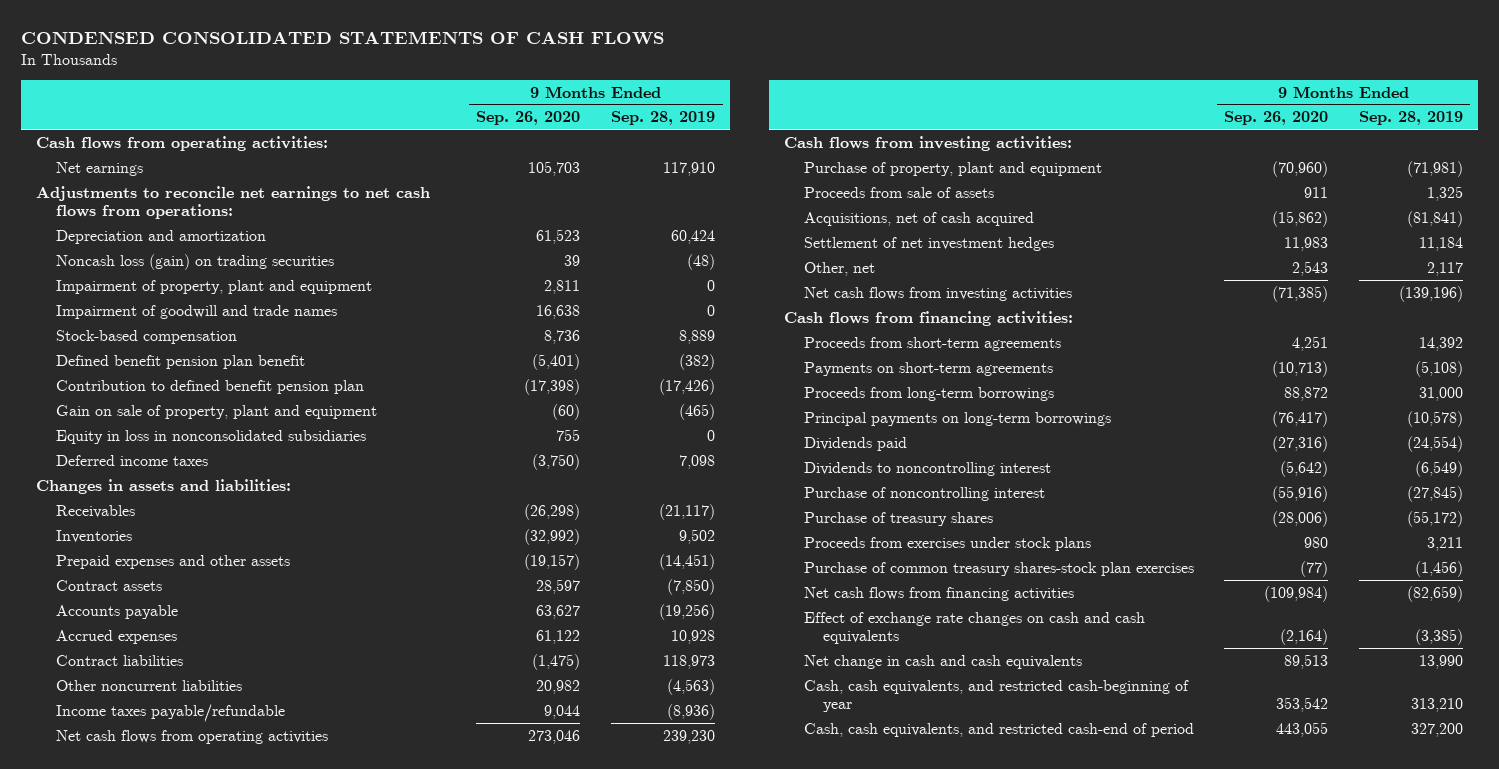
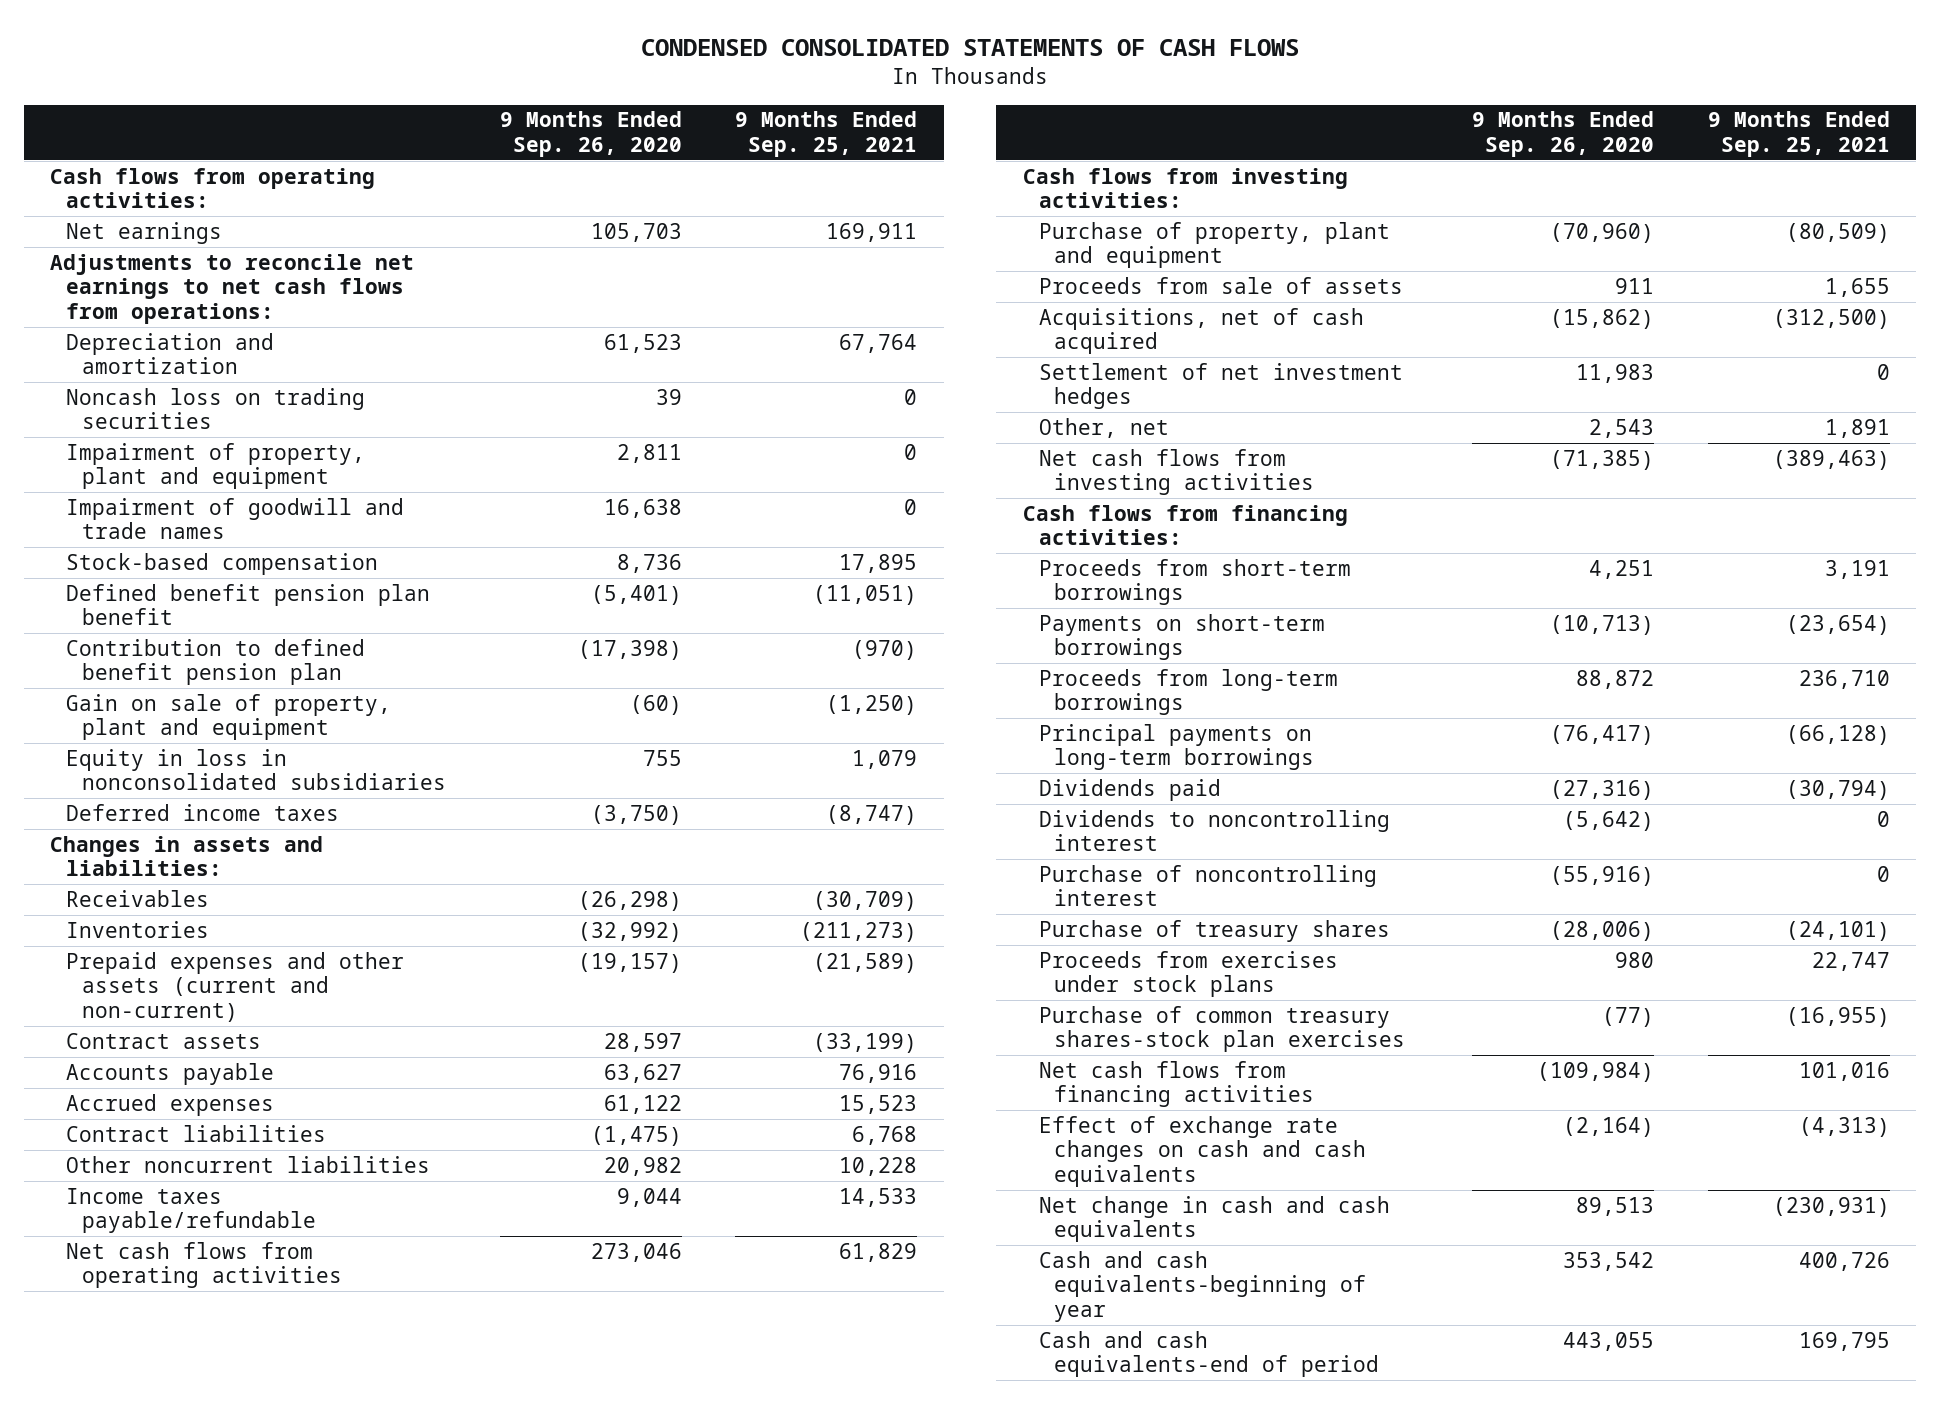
[611,111,716,126] Sep. 28, 2019 -> none
none -> [735,111,918,157] 9 Months Ended Sep. 25, 2021
[55,253,334,270] Noncash loss (gain) on trading securities -> [66,387,366,430] Noncash loss on trading securities
[55,554,290,569] Prepaid expenses and other assets -> [66,951,405,1022] Prepaid expenses and other assets (current and non-current)
[803,336,1061,351] Proceeds from short-term agreements -> [1038,558,1351,606] Proceeds from short-term borrowings
[803,361,1053,376] Payments on short-term agreements -> [1038,613,1325,661] Payments on short-term borrowings
[803,679,1189,712] Cash, cash equivalents, and restricted cash-beginning of year -> [1038,1250,1367,1322] Cash and cash equivalents-beginning of year
[803,722,1194,737] Cash, cash equivalents, and restricted cash-end of period -> [1038,1330,1380,1378] Cash and cash equivalents-end of period

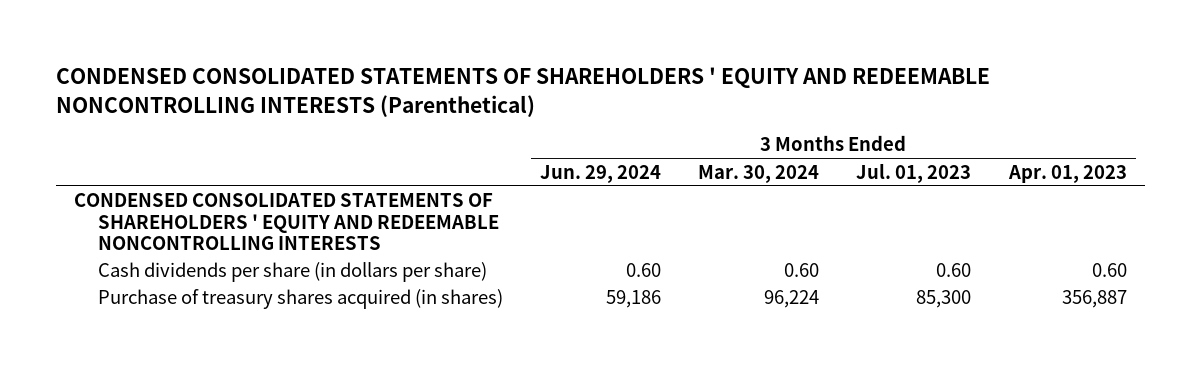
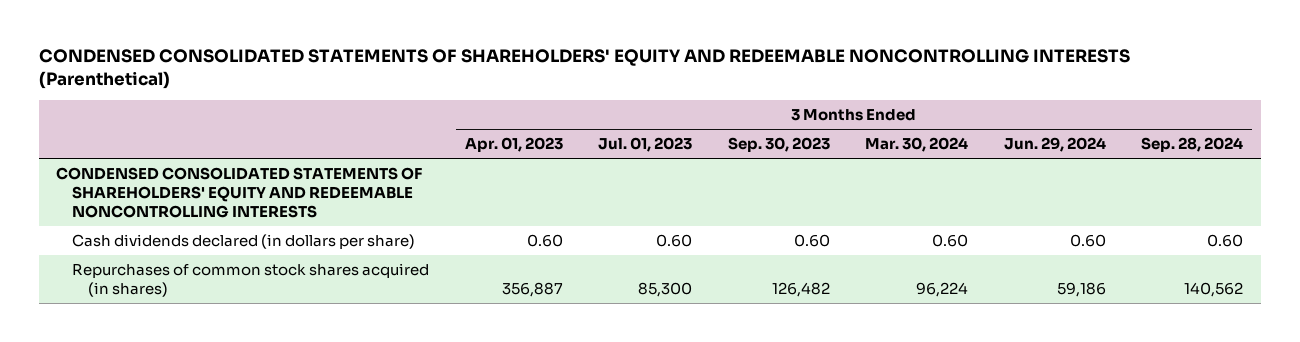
[55,67,990,117] CONDENSED CONSOLIDATED STATEMENTS OF SHAREHOLDERS ' EQUITY AND REDEEMABLE NONCONTROLLING INTERESTS (Parenthetical) -> [38,48,1130,90] CONDENSED CONSOLIDATED STATEMENTS OF SHAREHOLDERS' EQUITY AND REDEEMABLE NONCONTROLLING INTERESTS (Parenthetical)
none -> [727,137,830,153] Sep. 30, 2023
none -> [1141,137,1244,153] Sep. 28, 2024
[74,193,499,251] CONDENSED CONSOLIDATED STATEMENTS OF SHAREHOLDERS ' EQUITY AND REDEEMABLE NONCONTROLLING INTERESTS -> [56,167,423,218] CONDENSED CONSOLIDATED STATEMENTS OF SHAREHOLDERS' EQUITY AND REDEEMABLE NONCONTROLLING INTERESTS
[97,262,487,283] Cash dividends per share (in dollars per share) -> [72,234,416,250] Cash dividends declared (in dollars per share)
[97,289,503,310] Purchase of treasury shares acquired (in shares) -> [72,263,430,297] Repurchases of common stock shares acquired (in shares)

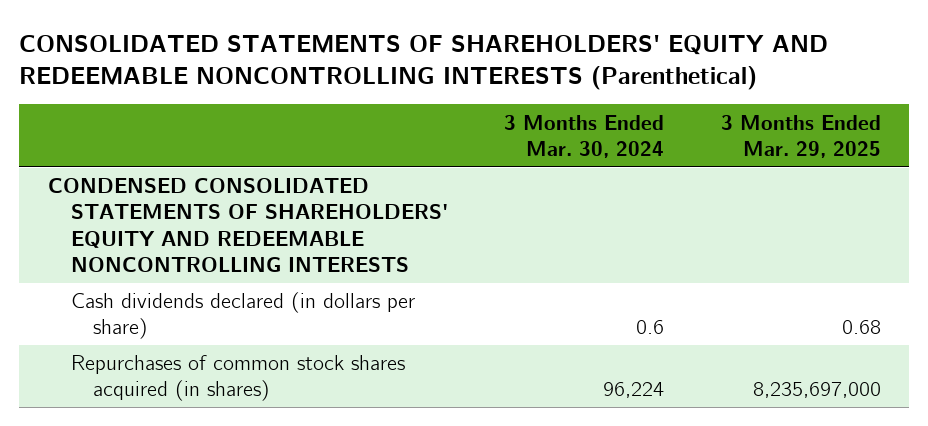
[38,48,1130,90] CONDENSED CONSOLIDATED STATEMENTS OF SHAREHOLDERS' EQUITY AND REDEEMABLE NONCONTROLLING INTERESTS (Parenthetical) -> [19,34,829,90] CONSOLIDATED STATEMENTS OF SHAREHOLDERS' EQUITY AND REDEEMABLE NONCONTROLLING INTERESTS (Parenthetical)
[464,137,563,153] Apr. 01, 2023 -> none
[598,137,693,153] Jul. 01, 2023 -> none
[727,137,830,153] Sep. 30, 2023 -> none
[1003,137,1106,153] Jun. 29, 2024 -> none
[1141,137,1244,153] Sep. 28, 2024 -> none
none -> [720,114,881,158] 3 Months Ended Mar. 29, 2025
[932,234,969,248] 0.60 -> [636,320,665,335] 0.6

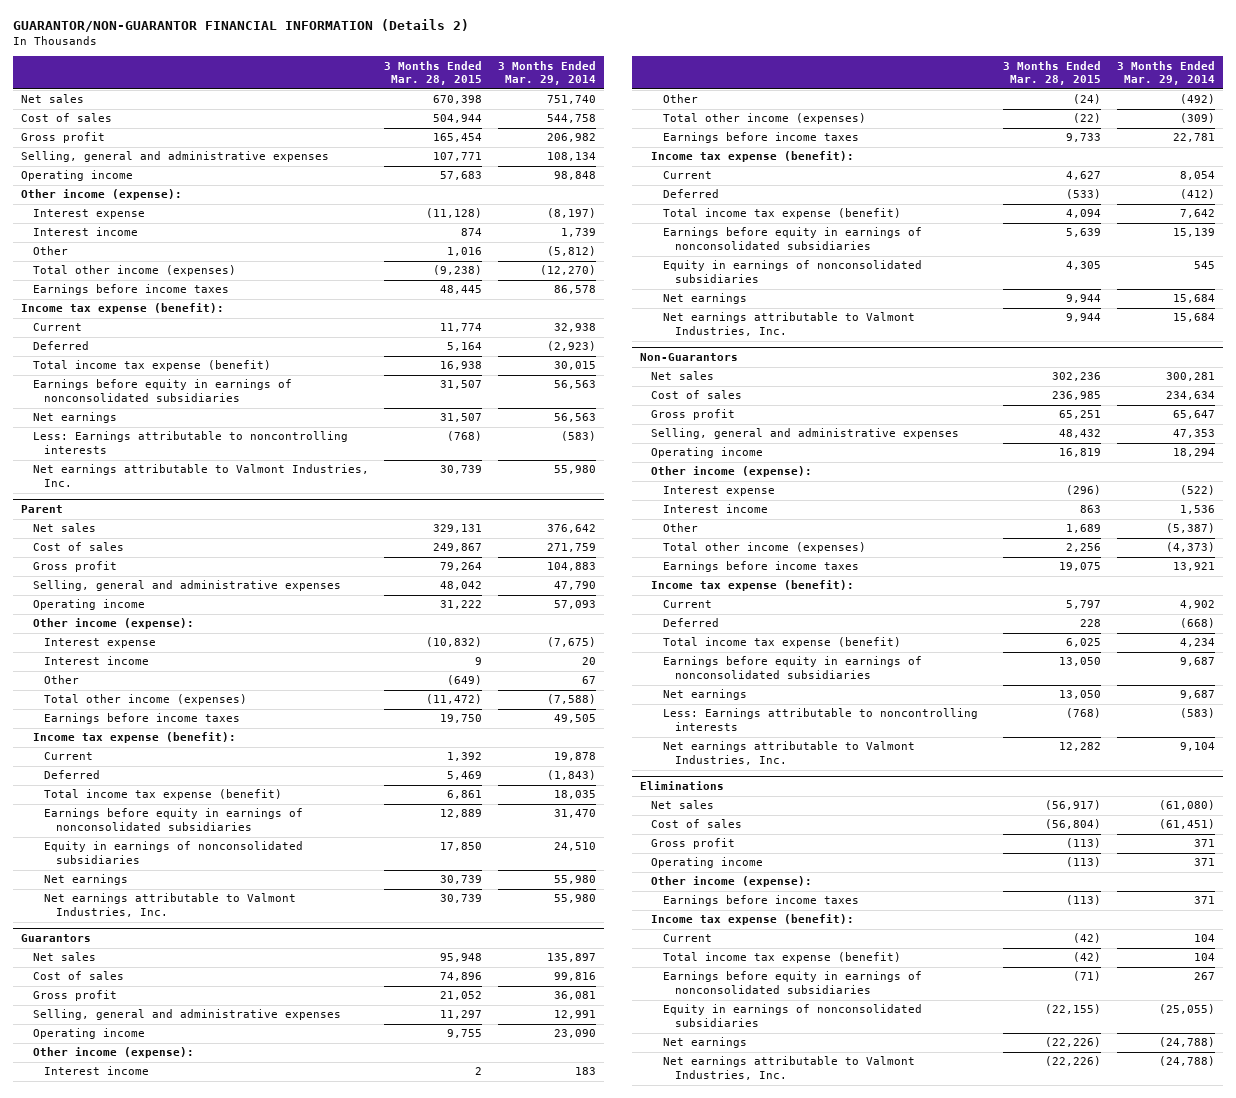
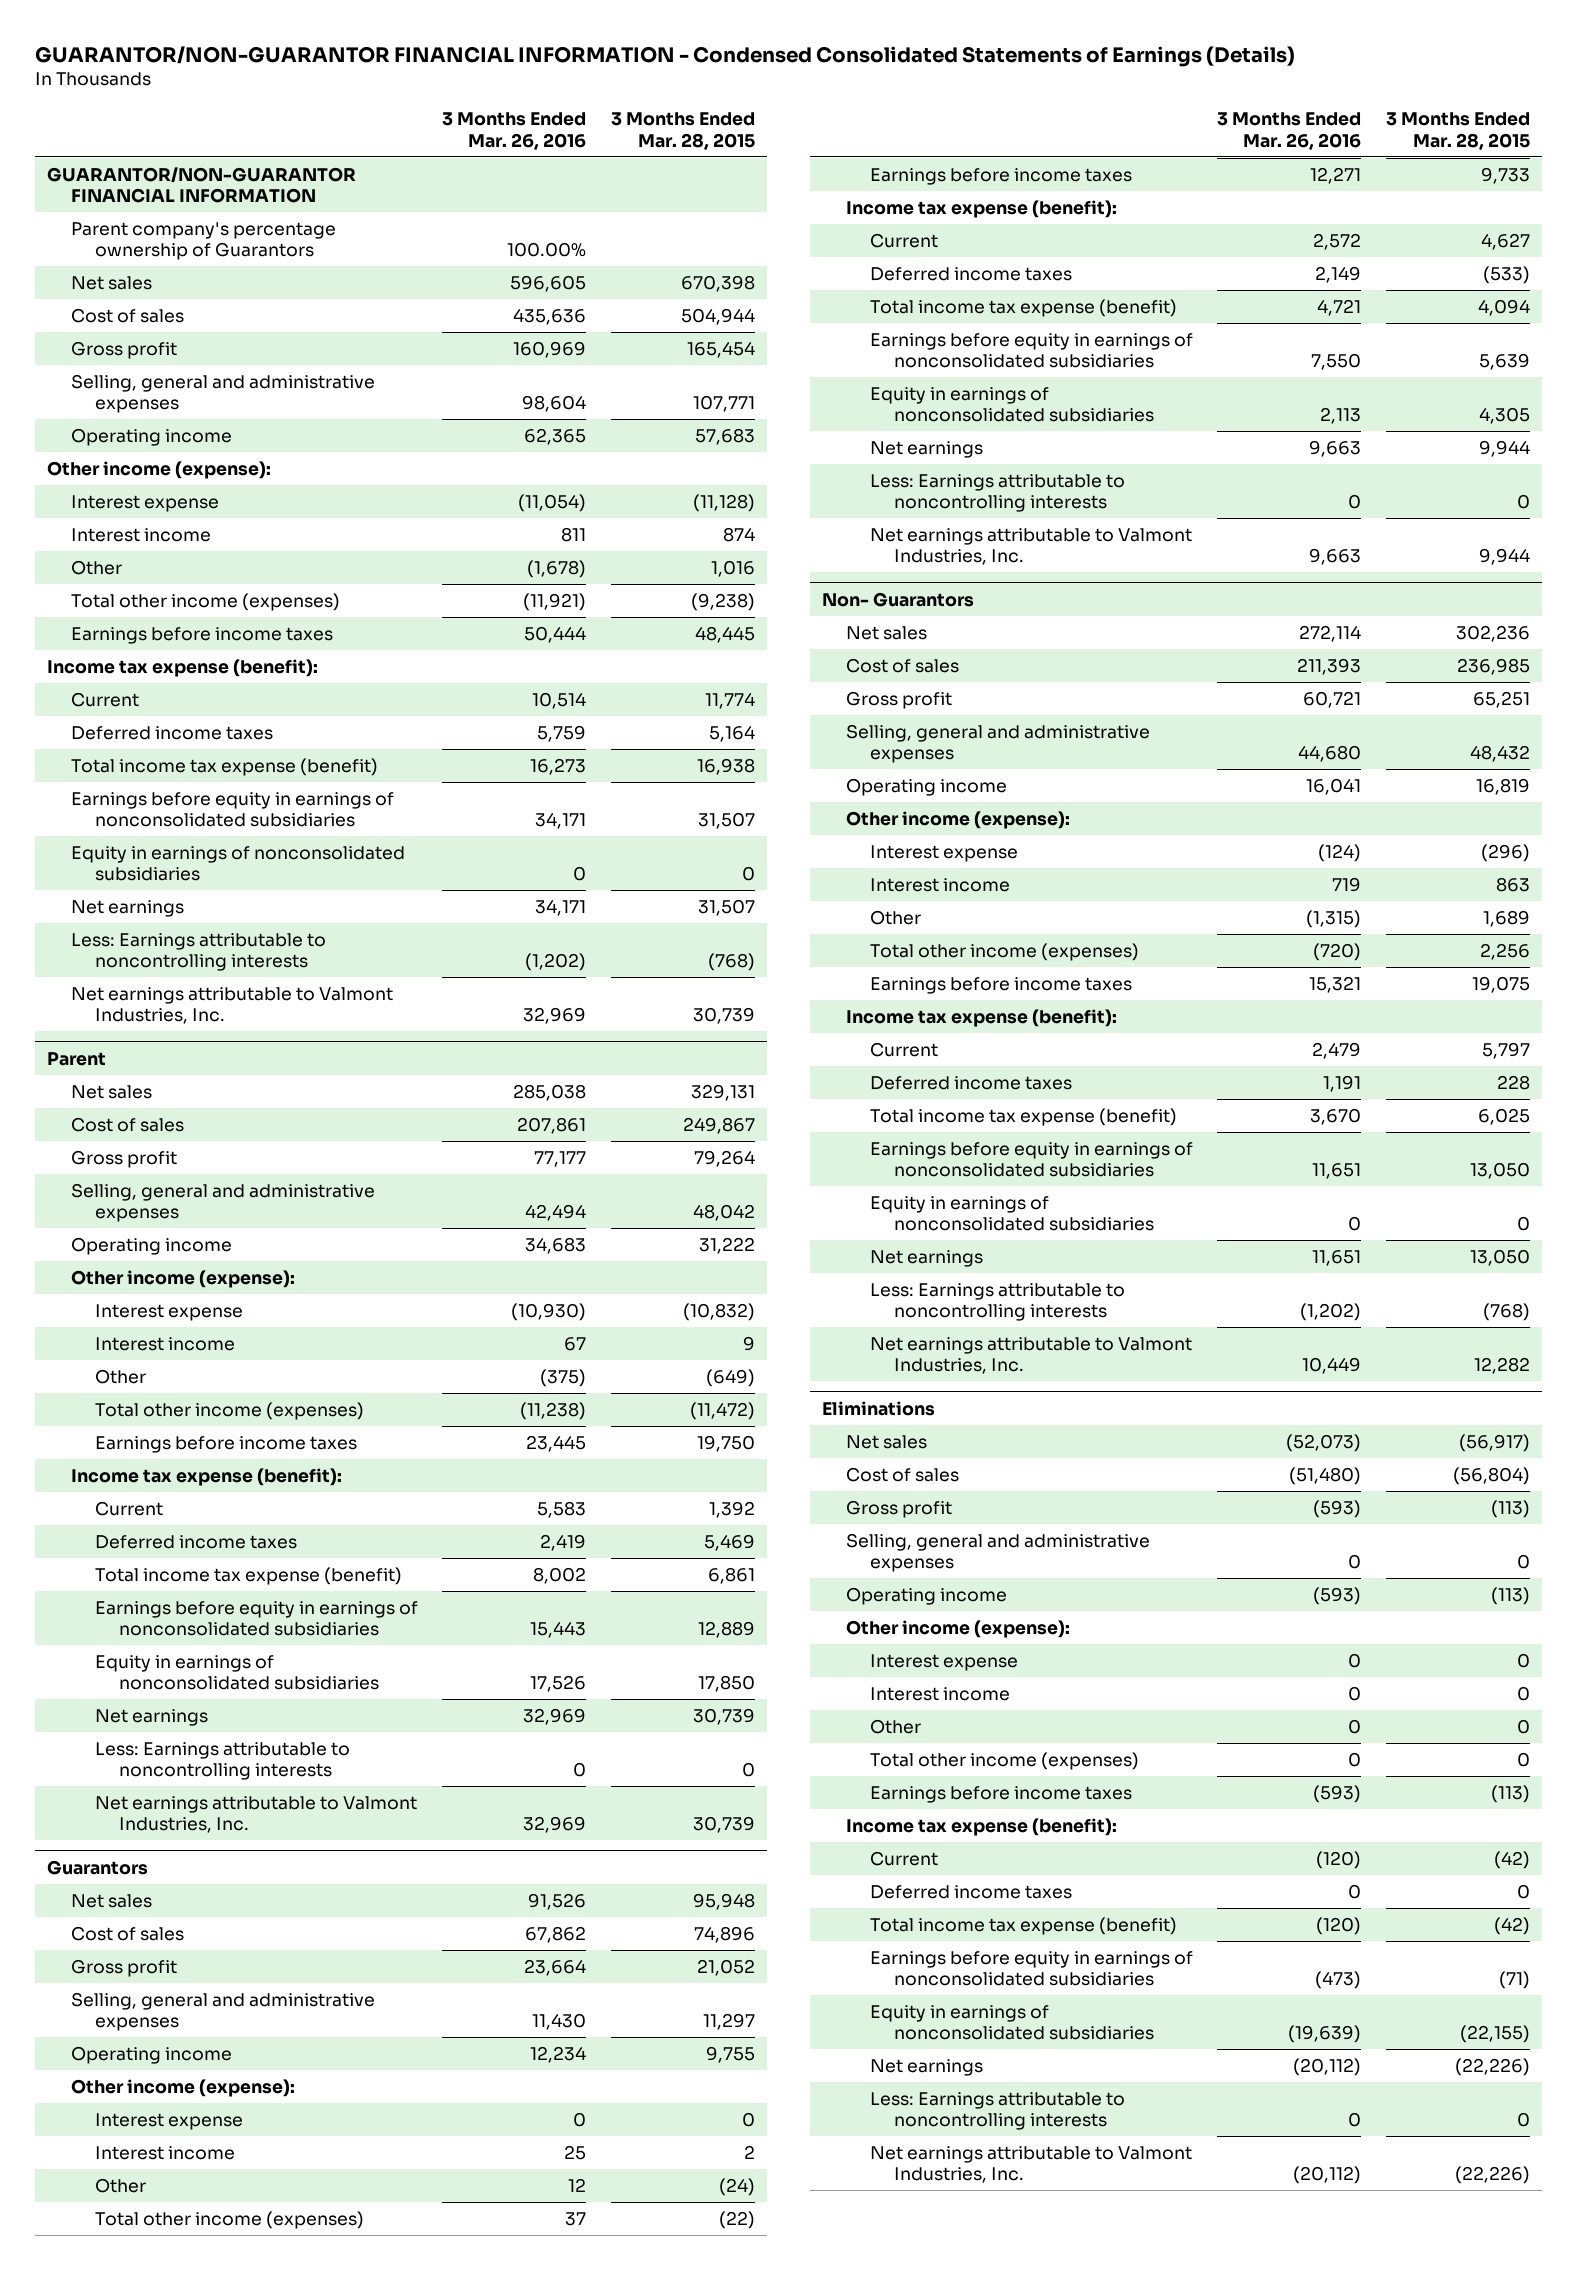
[12,19,469,33] GUARANTOR/NON-GUARANTOR FINANCIAL INFORMATION (Details 2) -> [35,45,1296,67] GUARANTOR/NON-GUARANTOR FINANCIAL INFORMATION - Condensed Consolidated Statements of Earnings (Details)
[497,60,596,86] 3 Months Ended Mar. 29, 2014 -> none
none -> [442,112,587,150] 3 Months Ended Mar. 26, 2016
none -> [47,166,357,204] GUARANTOR/NON-GUARANTOR FINANCIAL INFORMATION
none -> [71,221,337,261] Parent company's percentage ownership of Guarantors
[32,341,89,351] Deferred -> [71,725,274,740] Deferred income taxes
none -> [71,845,406,882] Equity in earnings of nonconsolidated subsidiaries
[44,770,101,780] Deferred -> [95,1534,298,1549] Deferred income taxes
none -> [95,1741,351,1781] Less: Earnings attributable to noncontrolling interests
none -> [95,2112,244,2130] Interest expense
[663,189,720,199] Deferred -> [869,266,1072,281] Deferred income taxes
none -> [869,473,1125,513] Less: Earnings attributable to noncontrolling interests
[639,353,738,362] Non-Guarantors -> [822,591,975,607] Non- Guarantors
[663,618,720,628] Deferred -> [869,1075,1072,1090] Deferred income taxes
none -> [869,1195,1154,1232] Equity in earnings of nonconsolidated subsidiaries
none -> [846,1532,1151,1573] Selling, general and administrative expenses
none -> [869,1653,1018,1671] Interest expense
none -> [869,1686,1010,1701] Interest income
none -> [869,1718,921,1734] Other
none -> [869,1751,1139,1770] Total other income (expenses)
none -> [869,1884,1072,1899] Deferred income taxes
none -> [869,2091,1125,2131] Less: Earnings attributable to noncontrolling interests

